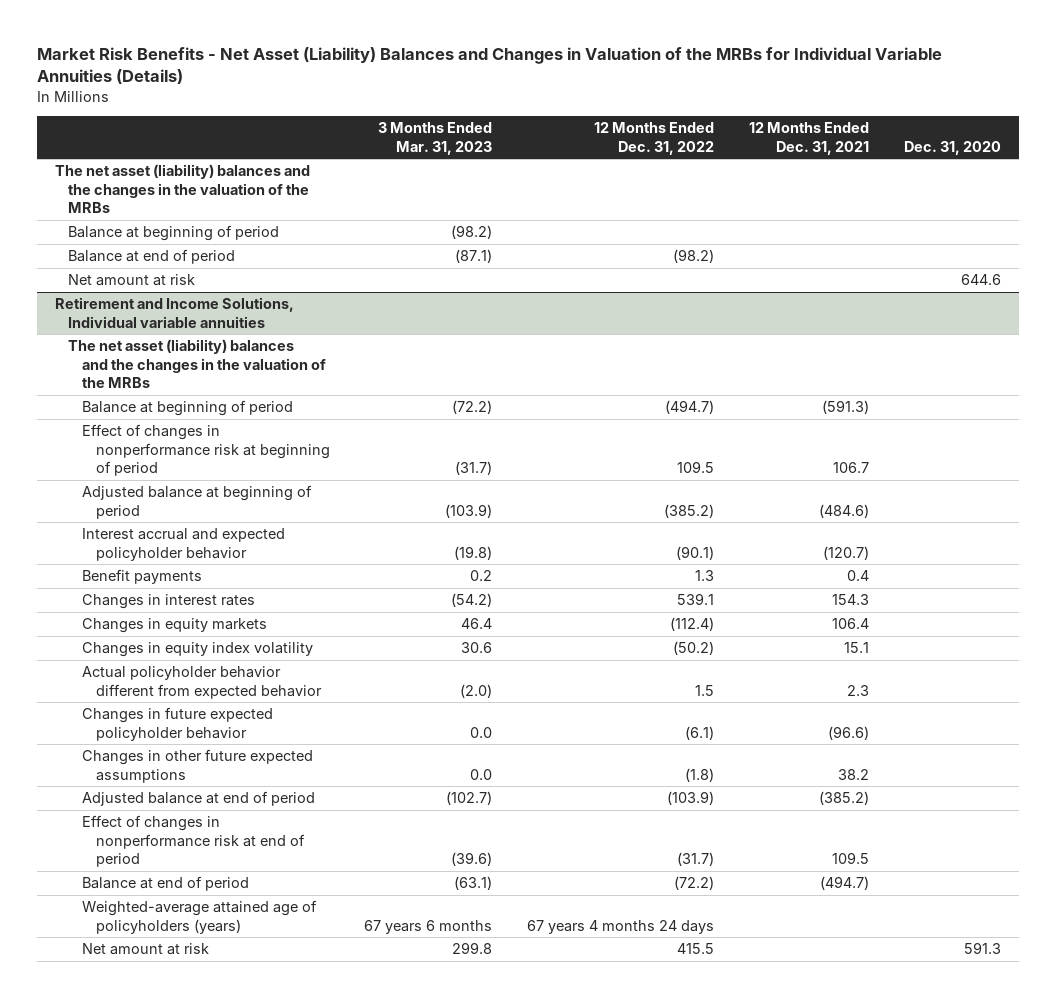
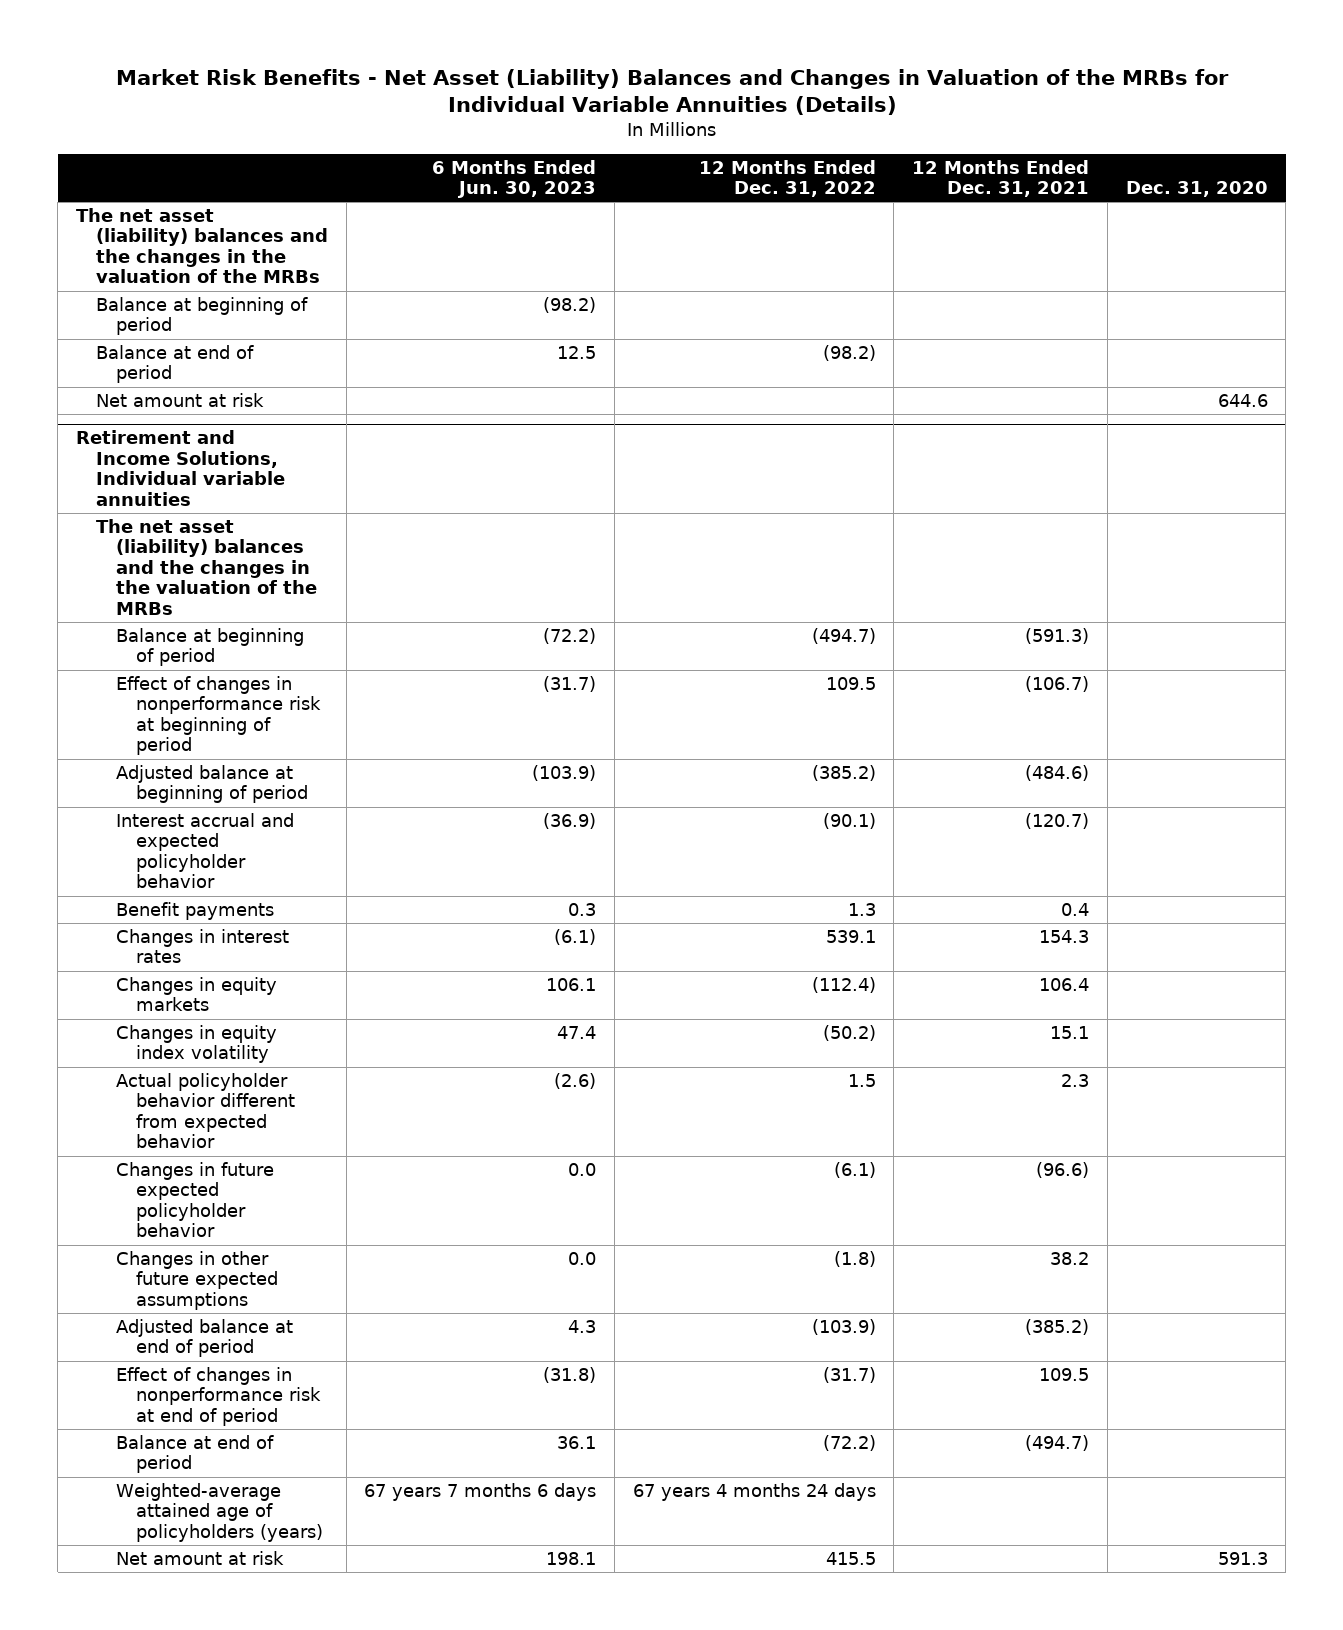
[378,122,493,155] 3 Months Ended Mar. 31, 2023 -> none
none -> [432,159,597,199] 6 Months Ended Jun. 30, 2023
[833,461,870,473] 106.7 -> [1025,675,1090,692] (106.7)

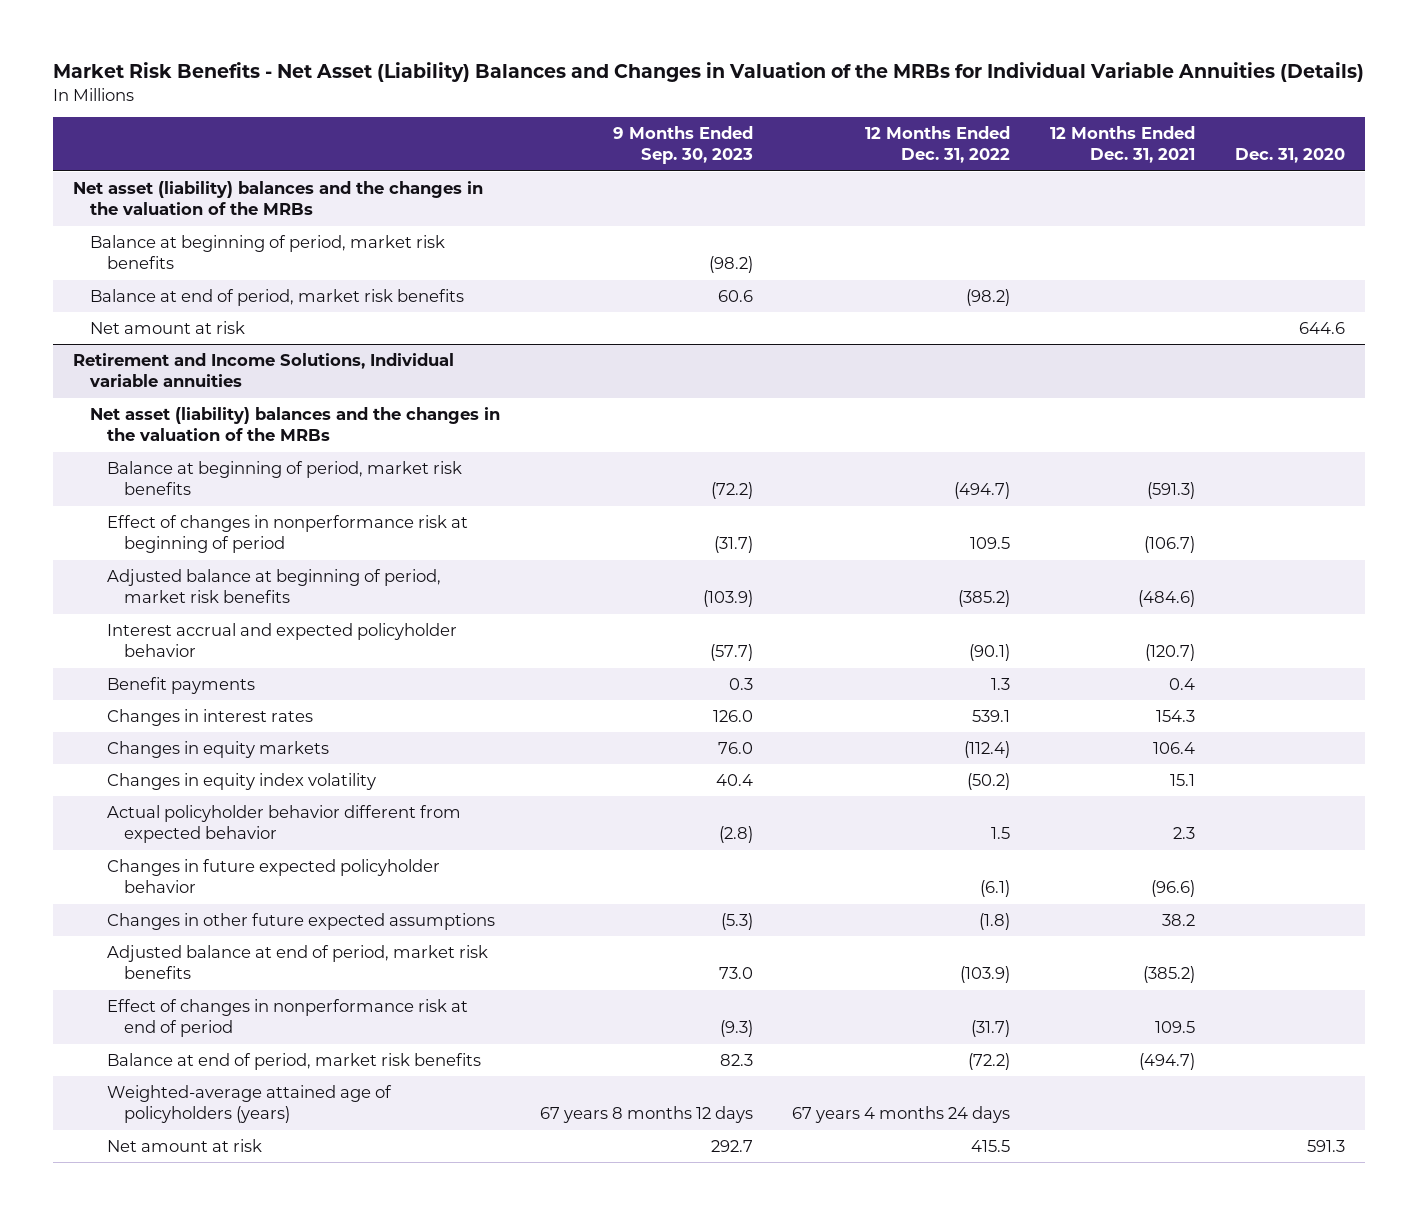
[432,159,597,199] 6 Months Ended Jun. 30, 2023 -> none
none -> [612,126,753,165] 9 Months Ended Sep. 30, 2023
[75,207,328,284] The net asset (liability) balances and the changes in the valuation of the MRBs -> [72,181,483,216] Net asset (liability) balances and the changes in the valuation of the MRBs
[95,296,308,336] Balance at beginning of period -> [89,235,445,270] Balance at beginning of period, market risk benefits
[95,344,254,384] Balance at end of period -> [89,289,464,307] Balance at end of period, market risk benefits
[95,518,317,616] The net asset (liability) balances and the changes in the valuation of the MRBs -> [89,407,500,442] Net asset (liability) balances and the changes in the valuation of the MRBs
[115,627,304,667] Balance at beginning of period -> [106,461,462,496] Balance at beginning of period, market risk benefits
[115,764,308,804] Adjusted balance at beginning of period -> [106,569,441,604] Adjusted balance at beginning of period, market risk benefits
[115,1318,293,1358] Adjusted balance at end of period -> [106,945,488,980] Adjusted balance at end of period, market risk benefits
[115,1434,274,1474] Balance at end of period -> [106,1053,481,1071] Balance at end of period, market risk benefits

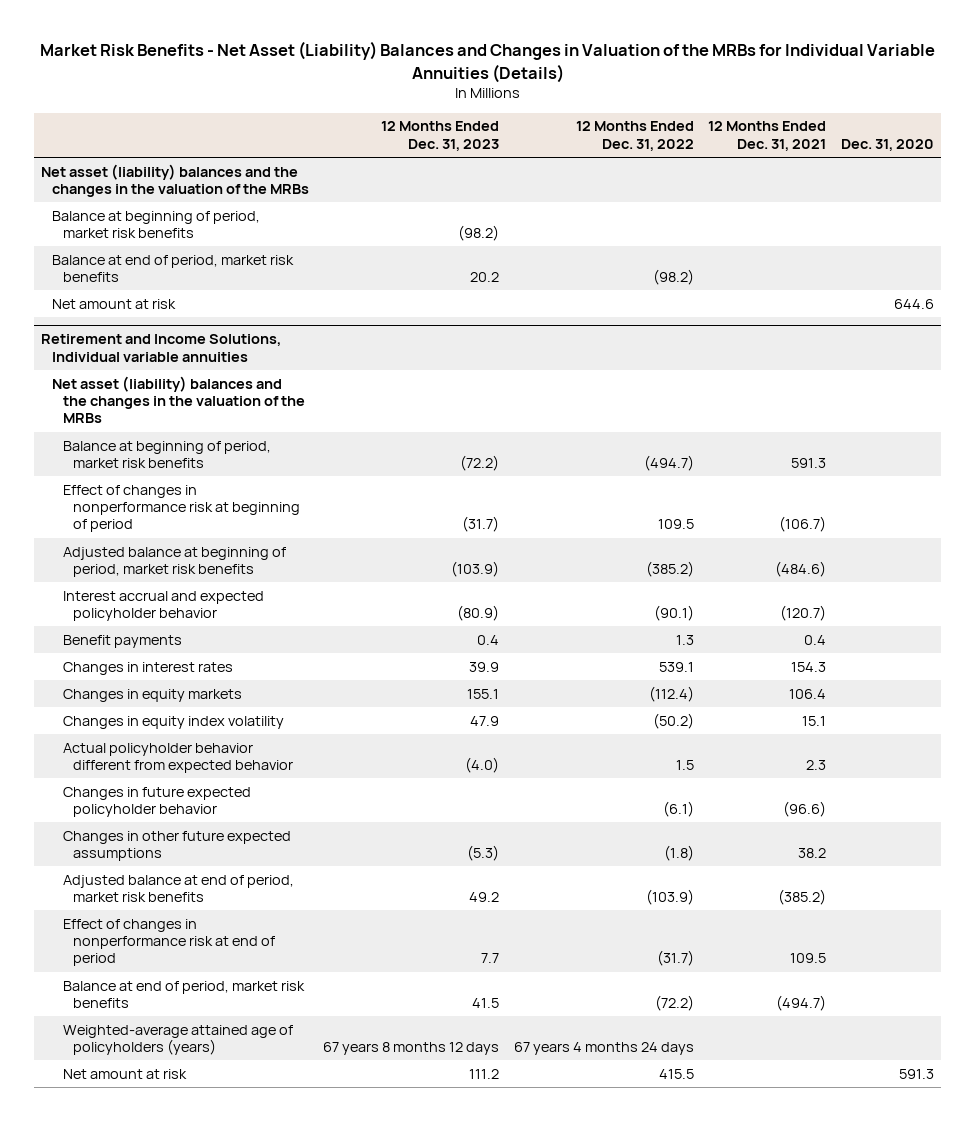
[612,126,753,165] 9 Months Ended Sep. 30, 2023 -> none
none -> [381,121,500,151] 12 Months Ended Dec. 31, 2023
[1147,482,1196,500] (591.3) -> [791,458,827,469] 591.3

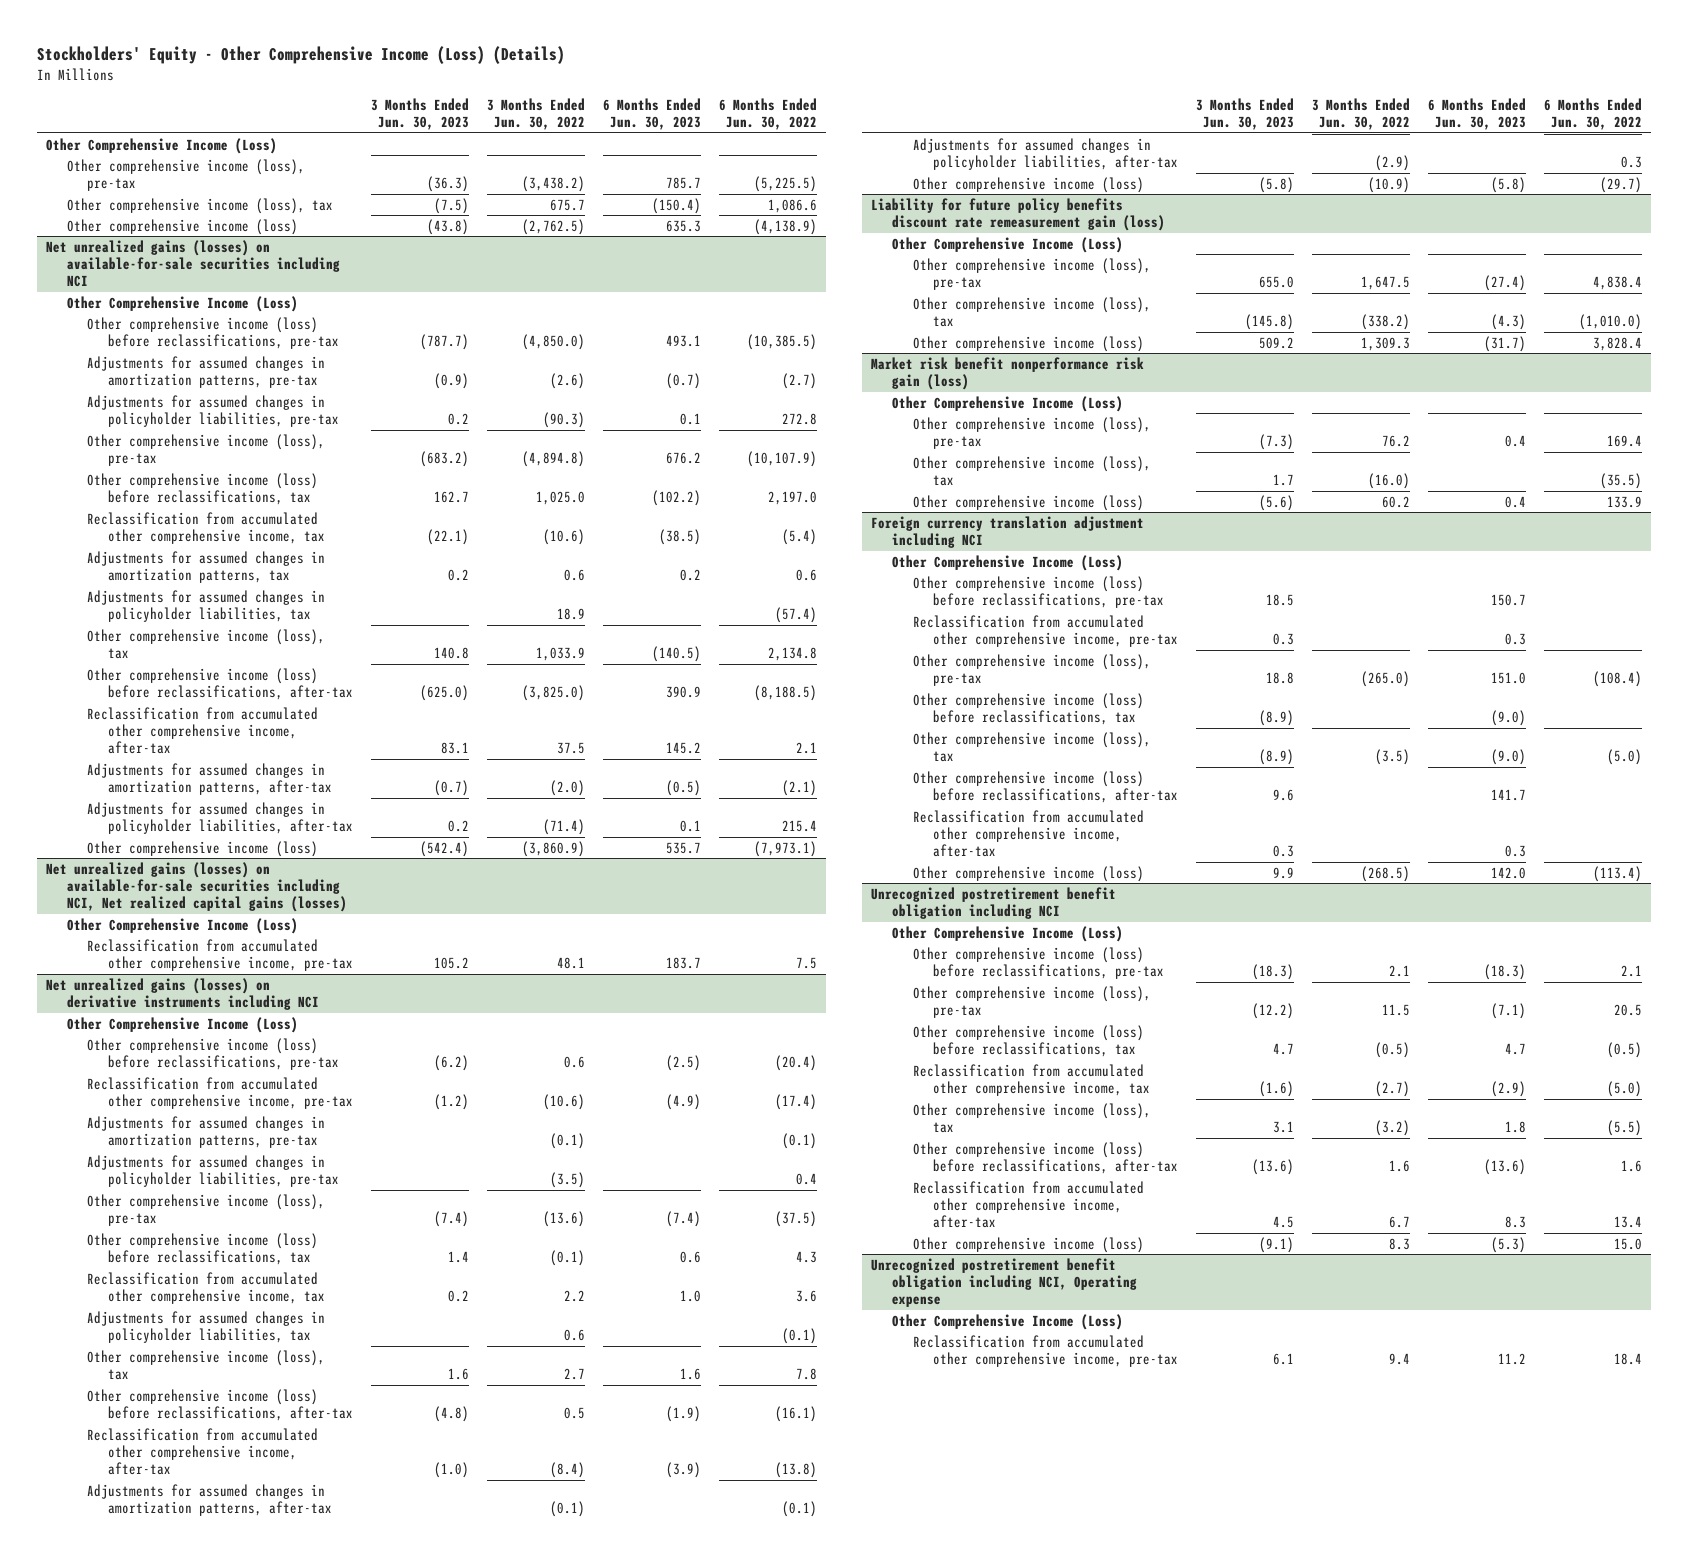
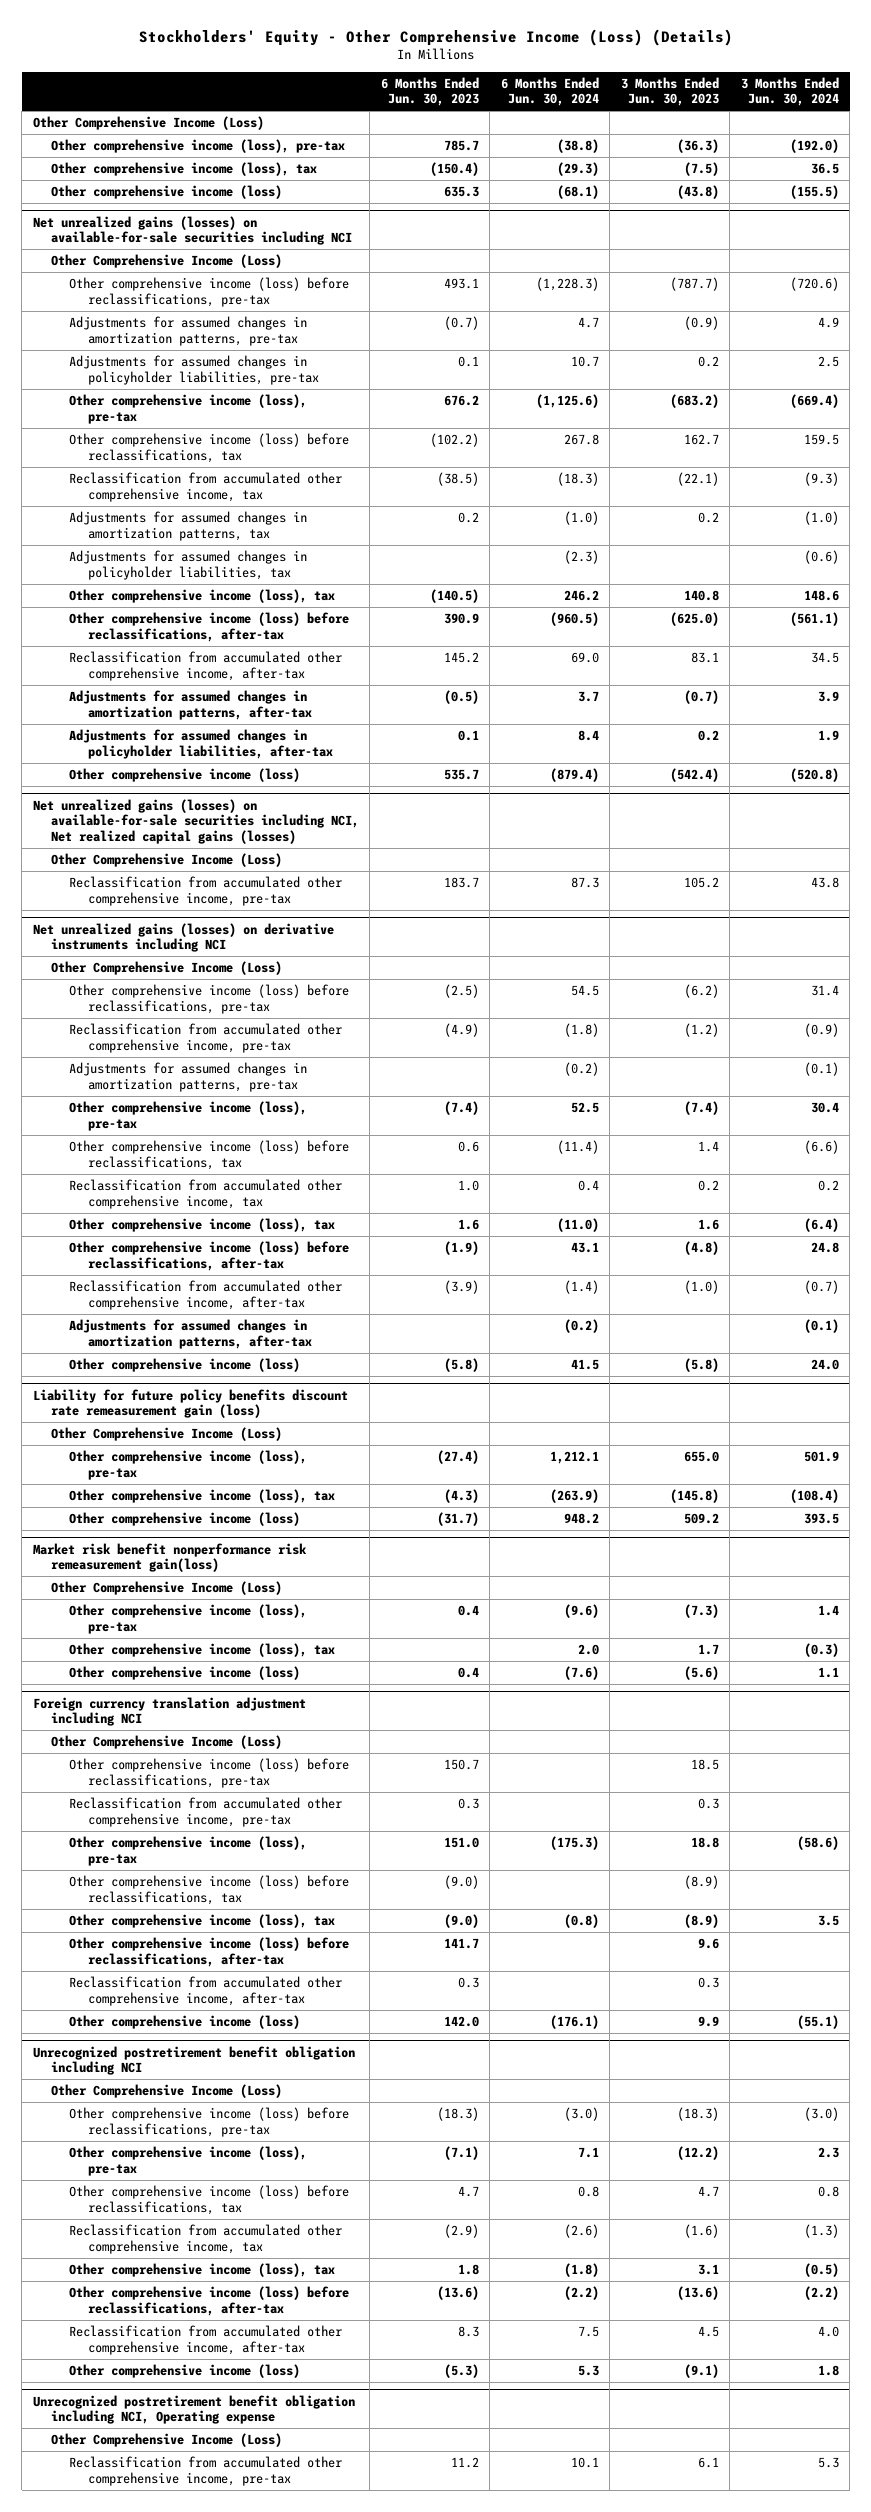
[486,98,585,131] 3 Months Ended Jun. 30, 2022 -> none
[718,98,817,131] 6 Months Ended Jun. 30, 2022 -> none
none -> [500,76,599,107] 6 Months Ended Jun. 30, 2024
none -> [740,76,839,107] 3 Months Ended Jun. 30, 2024
[87,1154,340,1188] Adjustments for assumed changes in policyholder liabilities, pre-tax -> none
[87,1310,326,1344] Adjustments for assumed changes in policyholder liabilities, tax -> none
[912,137,1179,171] Adjustments for assumed changes in policyholder liabilities, after-tax -> none
[871,356,1145,391] Market risk benefit nonperformance risk gain (loss) -> [32,1542,307,1573] Market risk benefit nonperformance risk remeasurement gain(loss)

